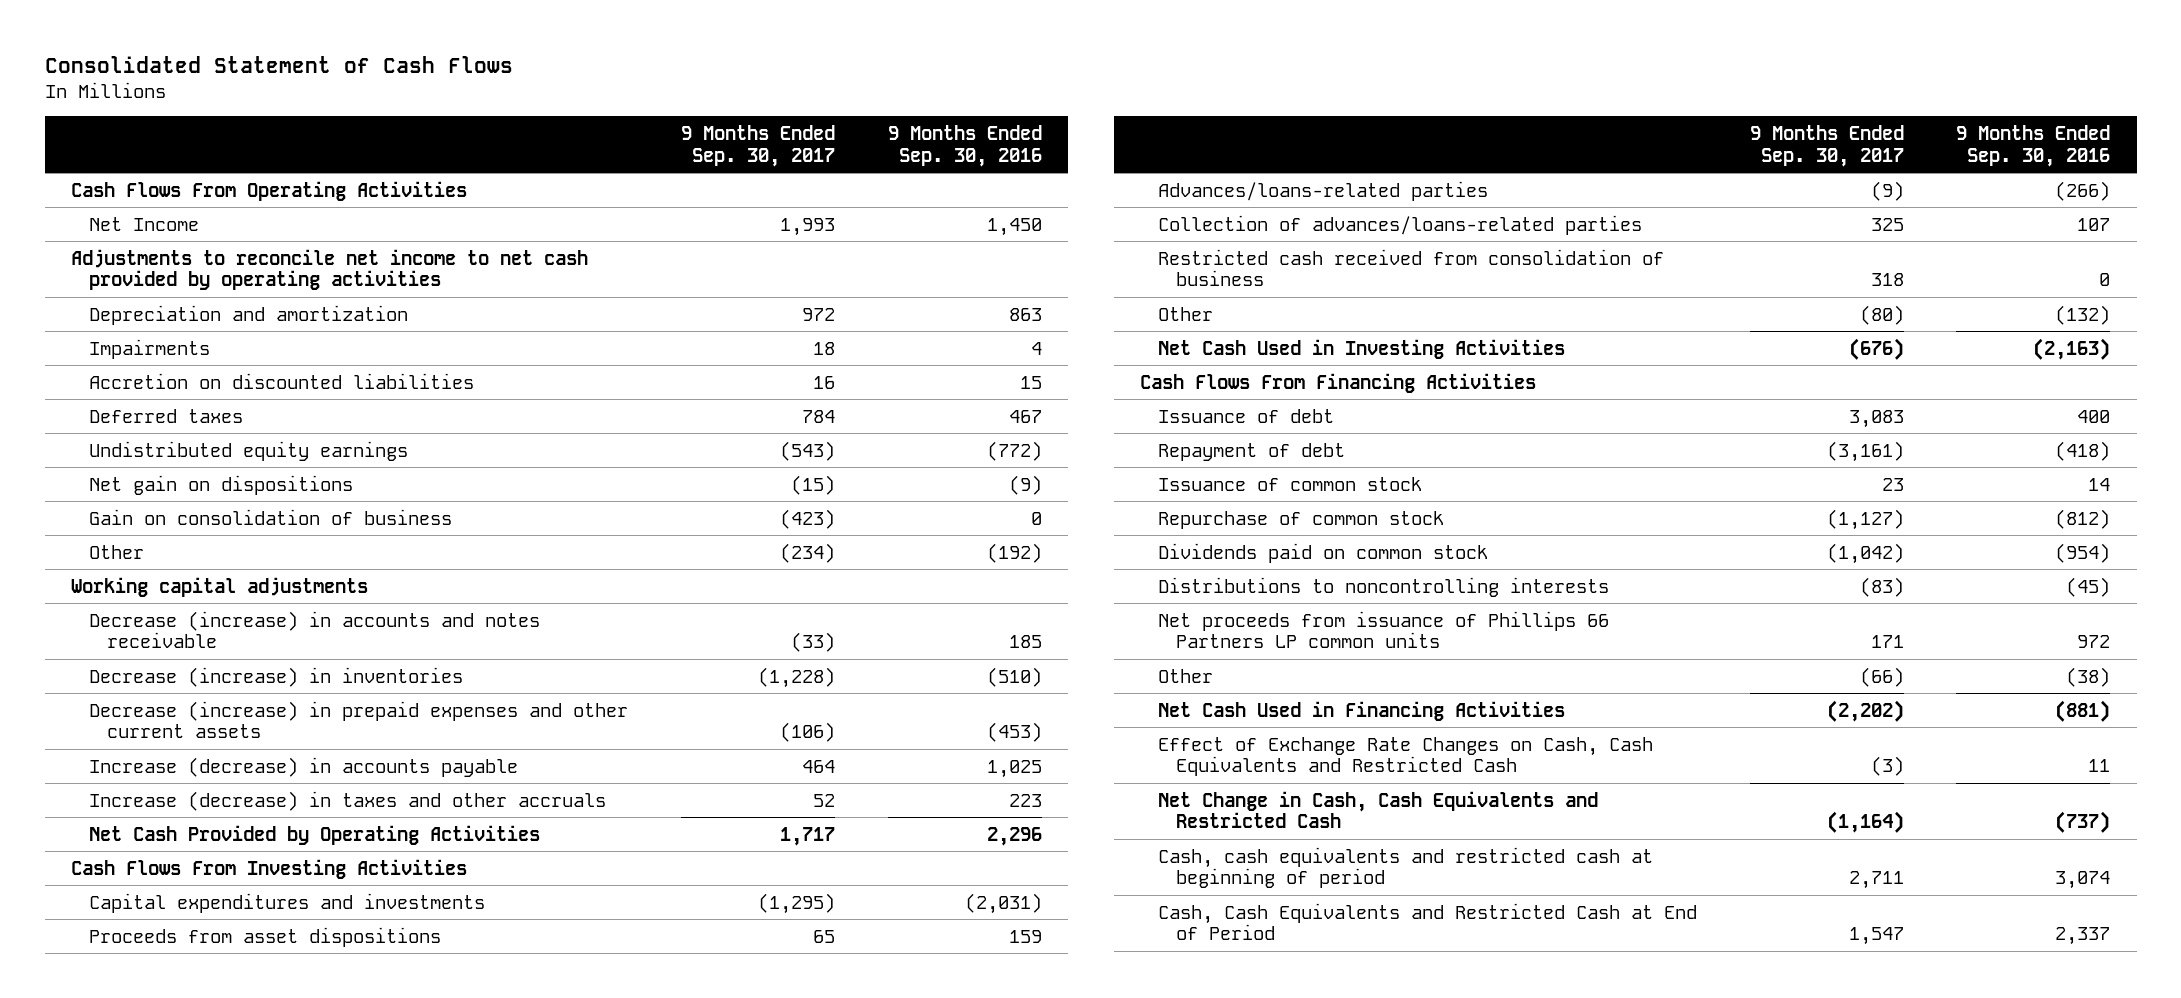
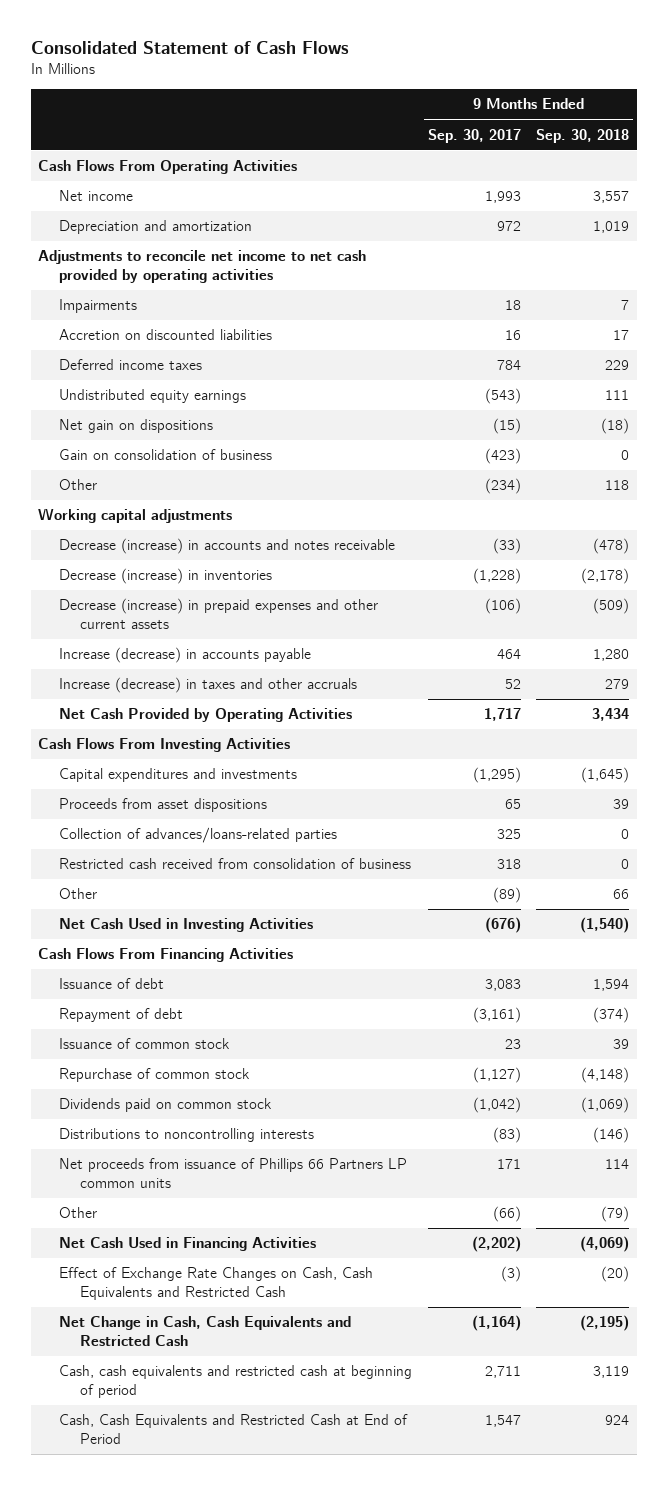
[887,124,1042,167] 9 Months Ended Sep. 30, 2016 -> none
none -> [536,128,630,143] Sep. 30, 2018
[89,216,200,231] Net Income -> [59,190,134,202] Net income
[71,248,589,291] Adjustments to reconcile net income to net cash provided by operating activities -> [38,250,367,284] Adjustments to reconcile net income to net cash provided by operating activities
[89,408,244,423] Deferred taxes -> [59,359,203,371] Deferred income taxes
[1158,180,1489,201] Advances/loans-related parties -> none
[1859,304,1904,325] (80) -> [492,887,521,904] (89)

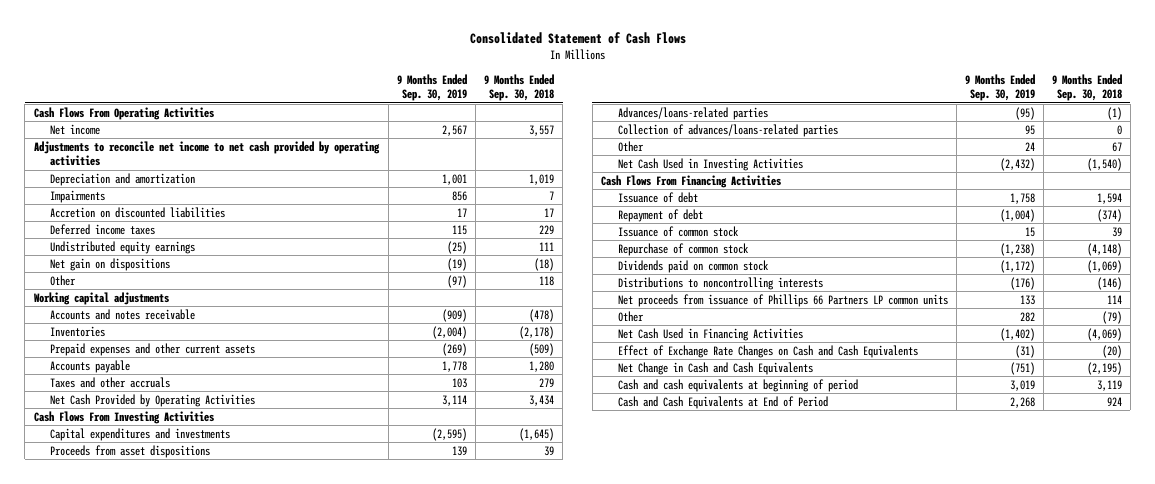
[427,128,521,143] Sep. 30, 2017 -> none
none -> [397,73,468,102] 9 Months Ended Sep. 30, 2019
[59,220,253,235] Depreciation and amortization -> [50,172,196,186] Depreciation and amortization
[59,449,273,461] Gain on consolidation of business -> none
[59,538,396,555] Decrease (increase) in accounts and notes receivable -> [50,308,196,320] Accounts and notes receivable
[59,568,273,585] Decrease (increase) in inventories -> [50,325,106,337] Inventories
[59,598,379,630] Decrease (increase) in prepaid expenses and other current assets -> [50,342,256,356] Prepaid expenses and other current assets
[59,647,312,664] Increase (decrease) in accounts payable -> [50,359,131,373] Accounts payable
[59,677,358,694] Increase (decrease) in taxes and other accruals -> [50,376,171,388] Taxes and other accruals
none -> [617,106,768,120] Advances/loans-related parties
[59,858,412,870] Restricted cash received from consolidation of business -> none
[613,889,630,900] 66 -> [1111,141,1122,152] 67
[59,1267,374,1301] Effect of Exchange Rate Changes on Cash, Cash Equivalents and Restricted Cash -> [617,344,918,358] Effect of Exchange Rate Changes on Cash and Cash Equivalents
[59,1316,352,1347] Net Change in Cash, Cash Equivalents and Restricted Cash -> [617,361,813,375] Net Change in Cash and Cash Equivalents
[59,1365,413,1399] Cash, cash equivalents and restricted cash at beginning of period -> [617,378,858,392] Cash and cash equivalents at beginning of period
[59,1414,409,1445] Cash, Cash Equivalents and Restricted Cash at End of Period -> [617,395,828,409] Cash and Cash Equivalents at End of Period

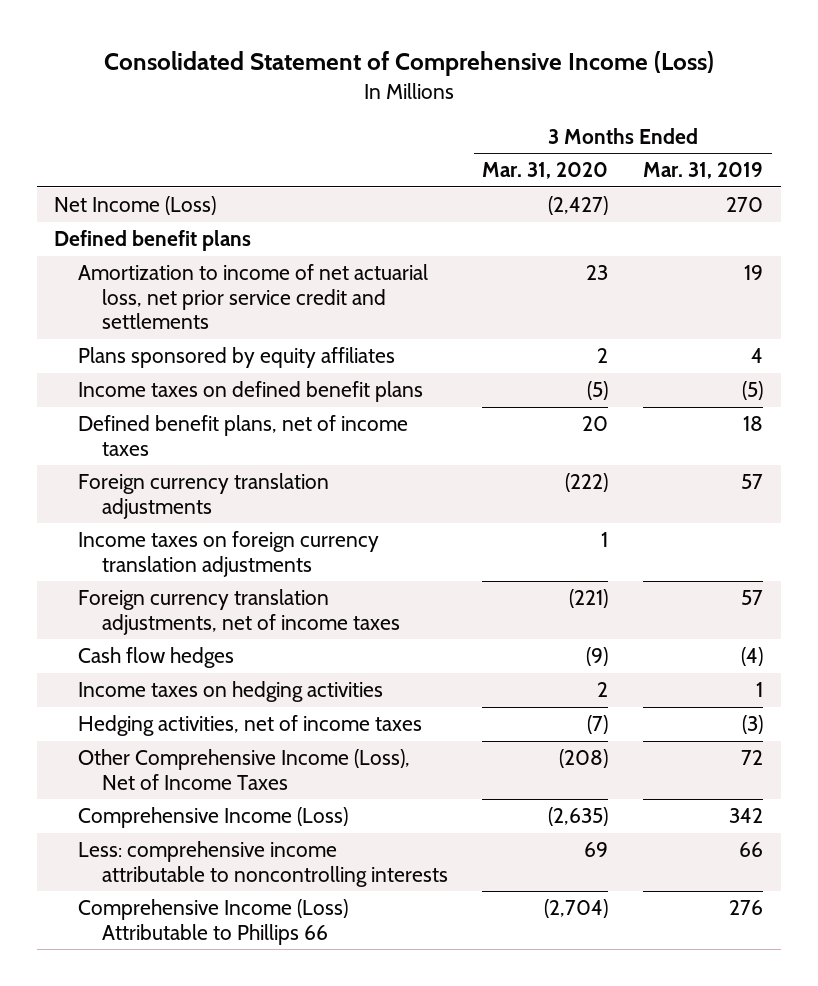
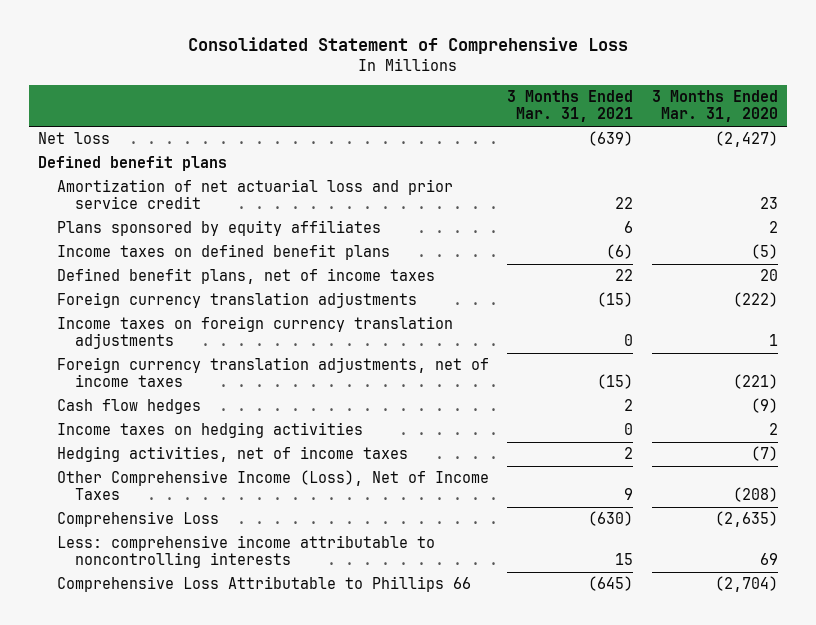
[103,50,714,76] Consolidated Statement of Comprehensive Income (Loss) -> [187,37,628,55] Consolidated Statement of Comprehensive Loss
[643,162,764,180] Mar. 31, 2019 -> none
none -> [507,90,634,123] 3 Months Ended Mar. 31, 2021
[54,196,217,216] Net Income (Loss) -> [38,132,111,145] Net loss
[77,264,428,330] Amortization to income of net actuarial loss, net prior service credit and settlements -> [56,179,453,210] Amortization of net actuarial loss and prior service credit
[77,807,348,829] Comprehensive Income (Loss) -> [56,511,219,528] Comprehensive Loss
[77,899,348,945] Comprehensive Income (Loss) Attributable to Phillips 66 -> [56,576,471,593] Comprehensive Loss Attributable to Phillips 66

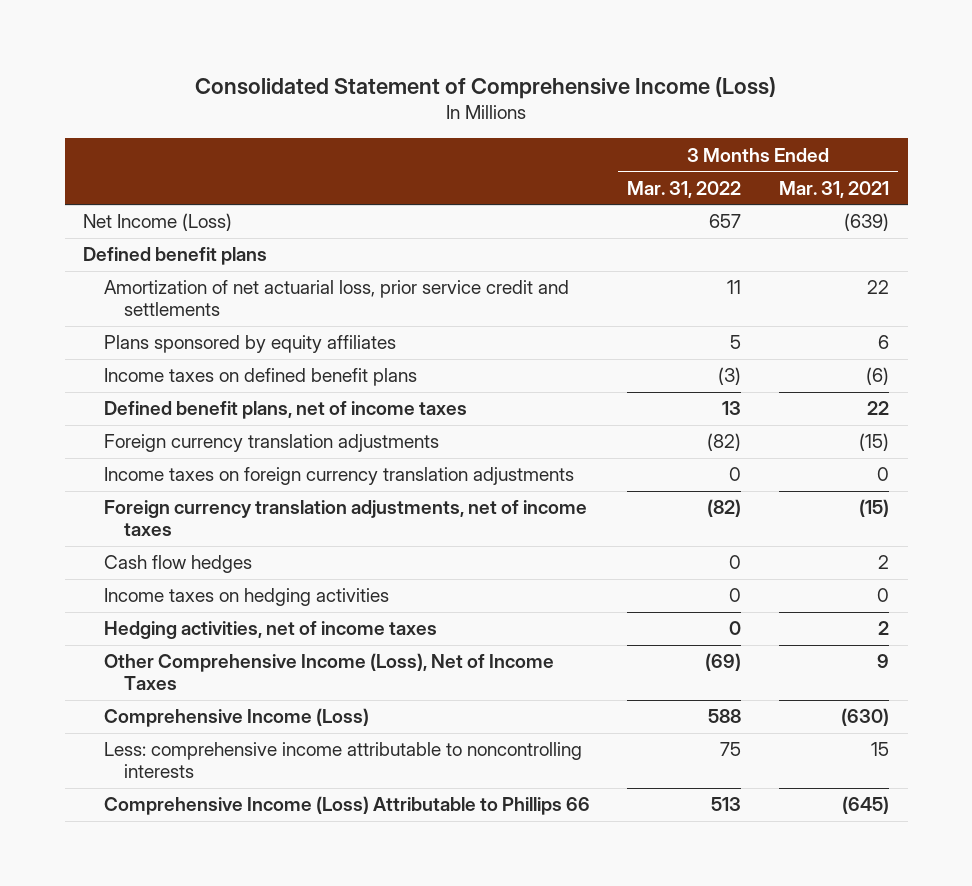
[187,37,628,55] Consolidated Statement of Comprehensive Loss -> [195,76,777,99] Consolidated Statement of Comprehensive Income (Loss)
[651,90,778,123] 3 Months Ended Mar. 31, 2020 -> none
none -> [627,180,742,198] Mar. 31, 2022
[38,132,111,145] Net loss -> [83,213,233,232] Net Income (Loss)
[56,179,453,210] Amortization of net actuarial loss and prior service credit -> [103,280,569,317] Amortization of net actuarial loss, prior service credit and settlements
[56,511,219,528] Comprehensive Loss -> [103,708,369,728] Comprehensive Income (Loss)
[56,576,471,593] Comprehensive Loss Attributable to Phillips 66 -> [103,796,590,816] Comprehensive Income (Loss) Attributable to Phillips 66

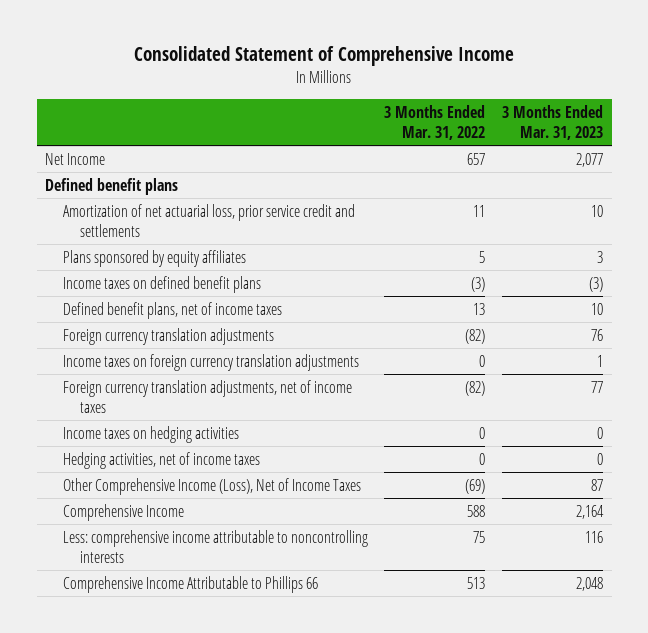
[195,76,777,99] Consolidated Statement of Comprehensive Income (Loss) -> [134,46,515,67] Consolidated Statement of Comprehensive Income
[779,180,890,198] Mar. 31, 2021 -> none
none -> [502,104,604,141] 3 Months Ended Mar. 31, 2023
[83,213,233,232] Net Income (Loss) -> [45,152,106,165] Net Income
[103,555,252,574] Cash flow hedges -> none
[103,708,369,728] Comprehensive Income (Loss) -> [62,503,184,521] Comprehensive Income
[103,796,590,816] Comprehensive Income (Loss) Attributable to Phillips 66 -> [62,575,318,593] Comprehensive Income Attributable to Phillips 66

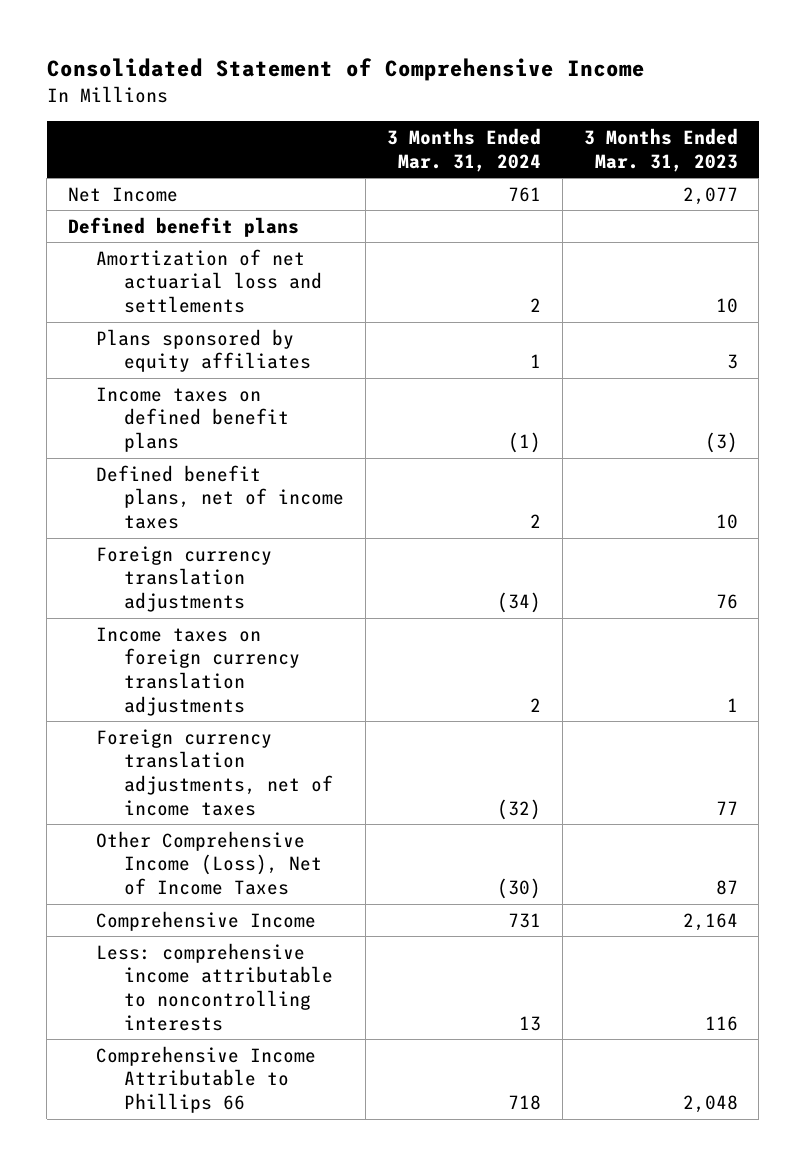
[384,104,486,141] 3 Months Ended Mar. 31, 2022 -> none
none -> [386,128,541,172] 3 Months Ended Mar. 31, 2024
[62,203,355,238] Amortization of net actuarial loss, prior service credit and settlements -> [96,248,322,314] Amortization of net actuarial loss and settlements
[62,425,239,443] Income taxes on hedging activities -> none
[62,451,260,469] Hedging activities, net of income taxes -> none

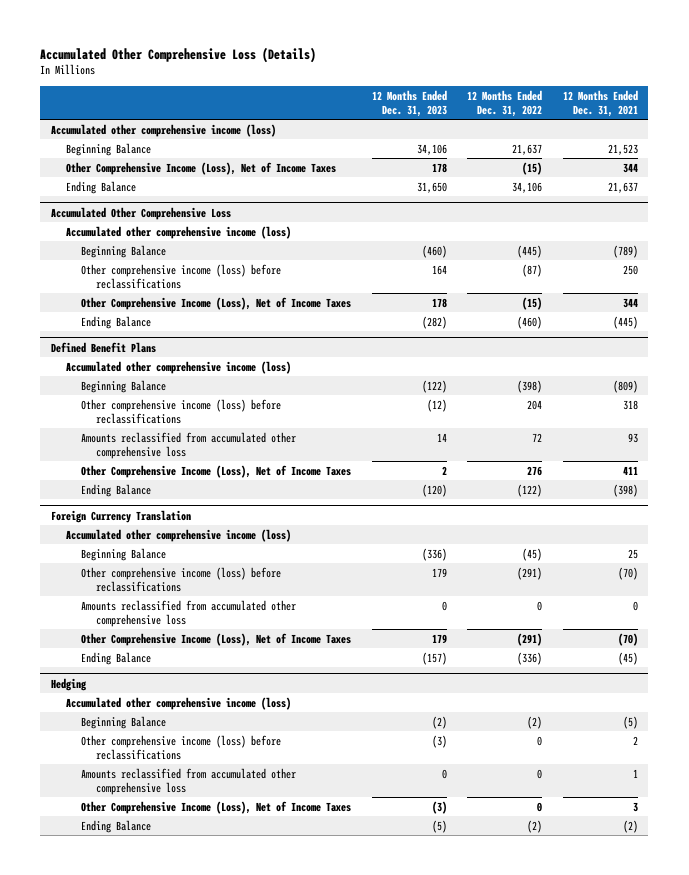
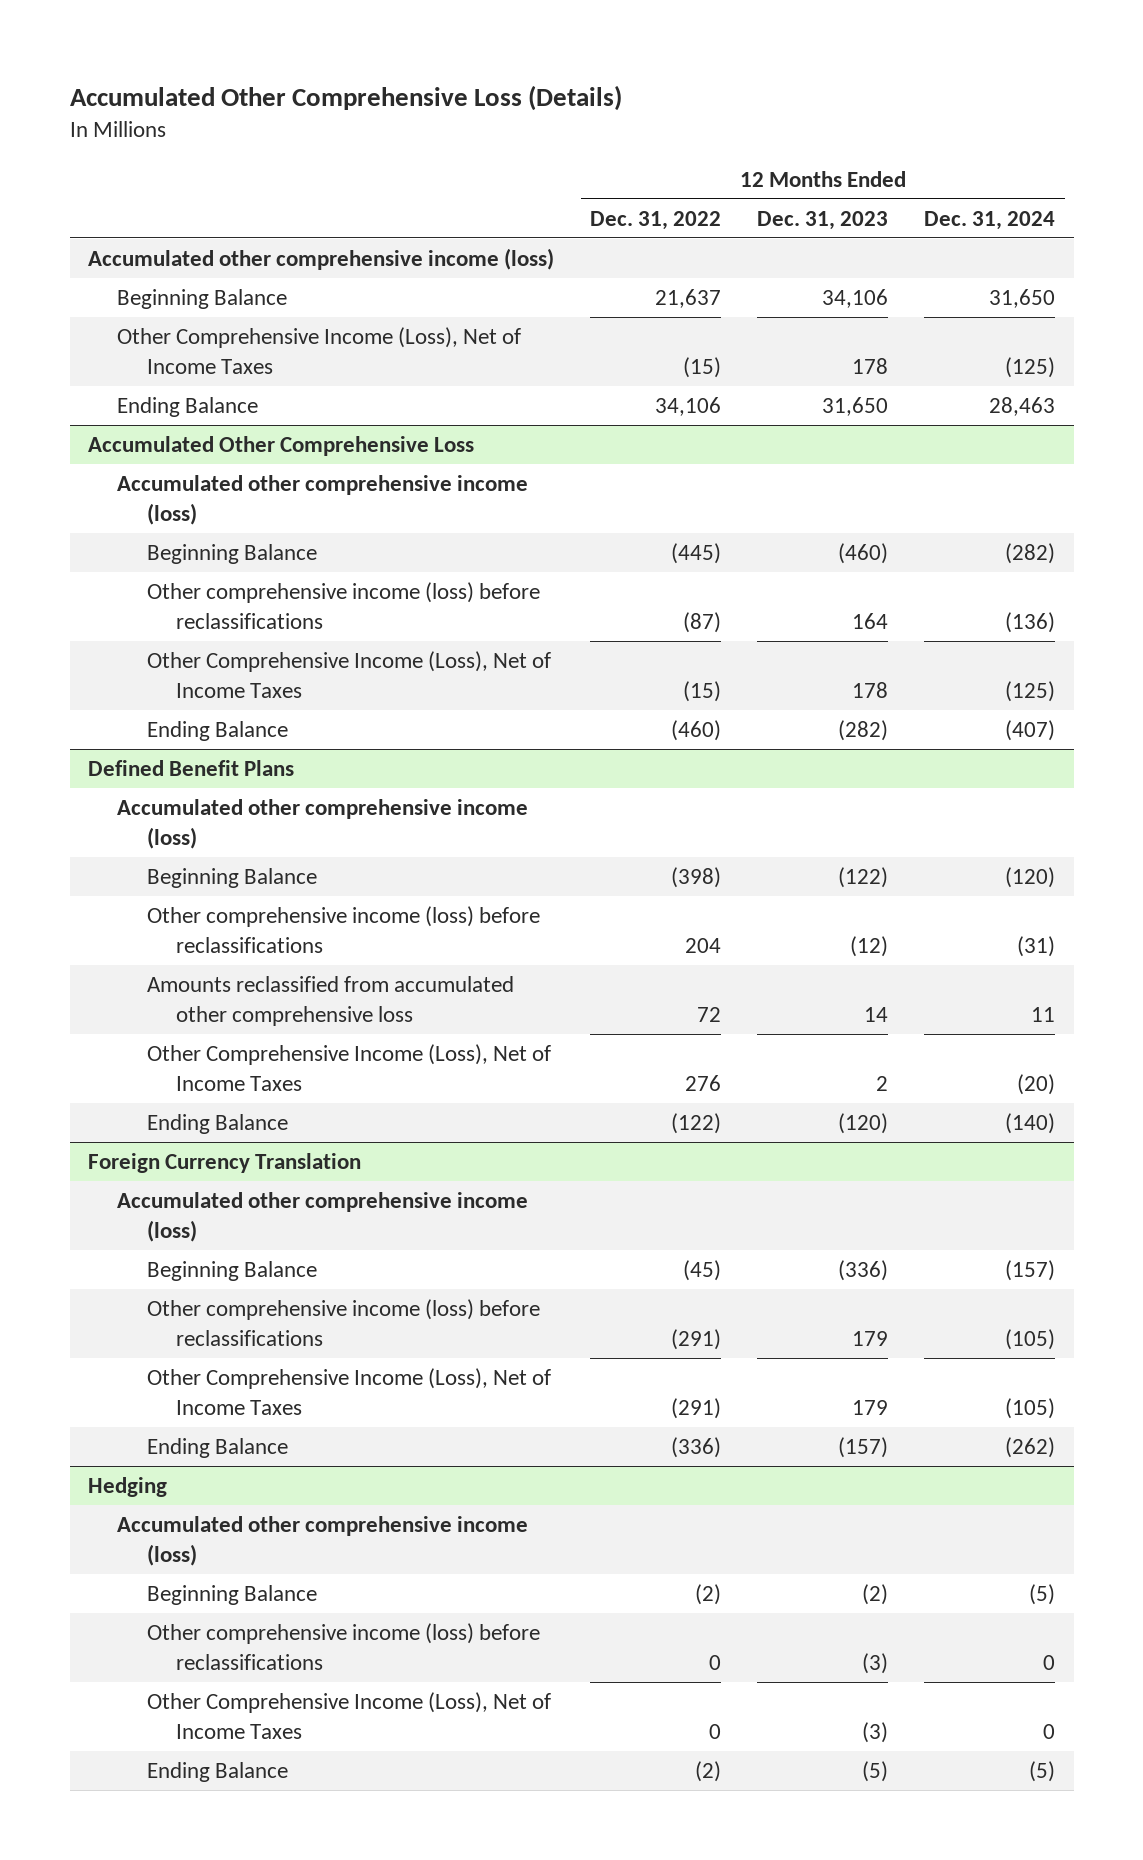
[563,89,639,117] 12 Months Ended Dec. 31, 2021 -> none
none -> [924,210,1056,230] Dec. 31, 2024
[81,599,297,627] Amounts reclassified from accumulated other comprehensive loss -> none
[81,767,297,795] Amounts reclassified from accumulated other comprehensive loss -> none

